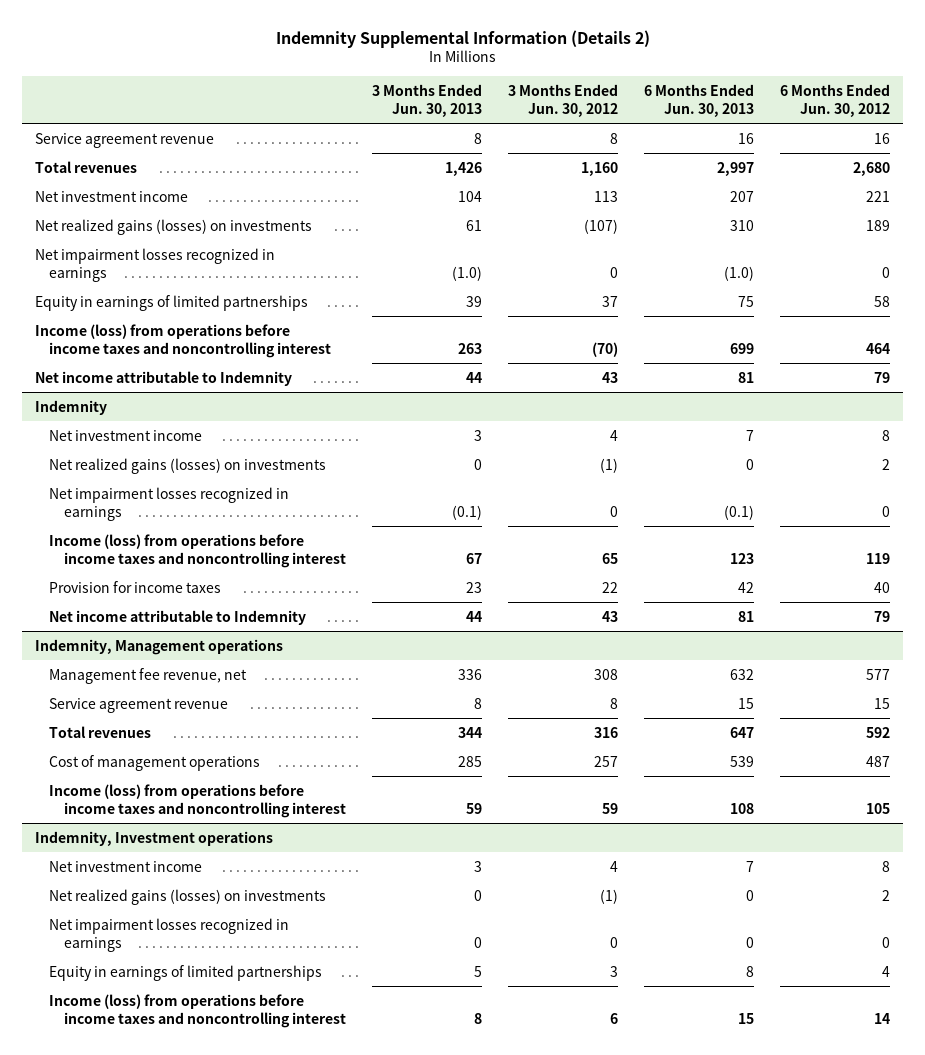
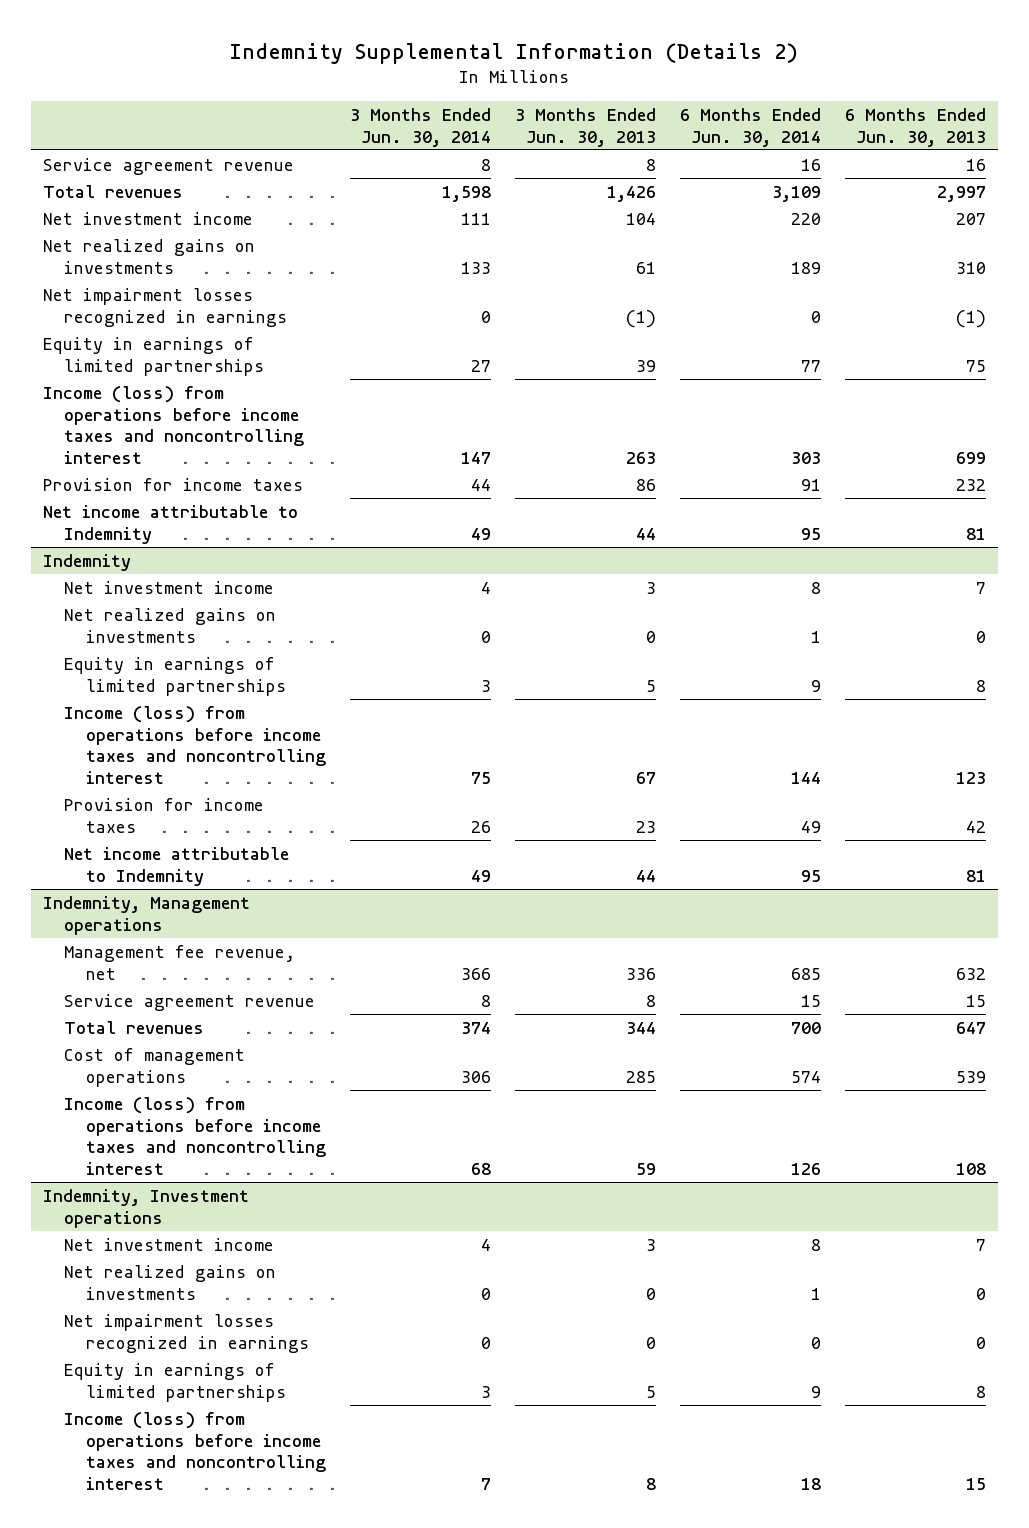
[507,83,618,117] 3 Months Ended Jun. 30, 2012 -> none
[780,83,891,117] 6 Months Ended Jun. 30, 2012 -> none
none -> [349,107,491,147] 3 Months Ended Jun. 30, 2014
none -> [680,107,822,147] 6 Months Ended Jun. 30, 2014
[35,218,313,235] Net realized gains (losses) on investments -> [42,238,255,274] Net realized gains on investments
[451,265,482,281] (1.0) -> [626,309,657,328] (1)
[724,265,755,281] (1.0) -> [956,309,987,328] (1)
none -> [42,477,303,491] Provision for income taxes
[49,486,290,521] Net impairment losses recognized in earnings -> none
[49,457,327,474] Net realized gains (losses) on investments -> [64,607,277,643] Net realized gains on investments
none -> [64,656,286,696] Equity in earnings of limited partnerships
[49,888,327,905] Net realized gains (losses) on investments -> [64,1264,277,1300] Net realized gains on investments

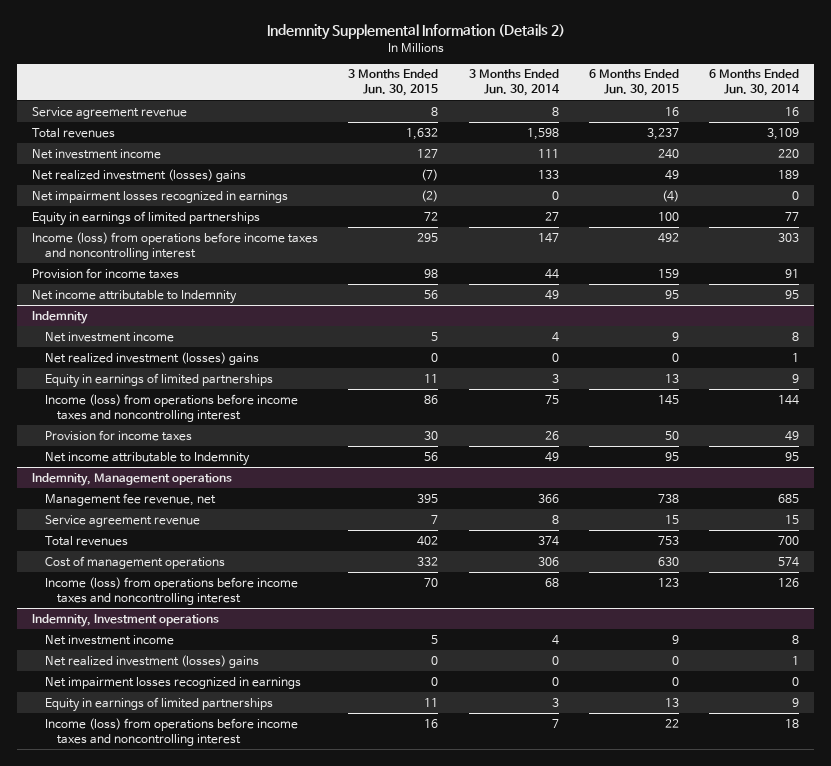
[515,107,657,147] 3 Months Ended Jun. 30, 2013 -> none
[845,107,987,147] 6 Months Ended Jun. 30, 2013 -> none
none -> [348,69,439,97] 3 Months Ended Jun. 30, 2015
none -> [588,69,679,97] 6 Months Ended Jun. 30, 2015
[42,238,255,274] Net realized gains on investments -> [32,168,247,182] Net realized investment (losses) gains
[64,607,277,643] Net realized gains on investments -> [44,351,259,365] Net realized investment (losses) gains
[64,1264,277,1300] Net realized gains on investments -> [44,654,259,668] Net realized investment (losses) gains

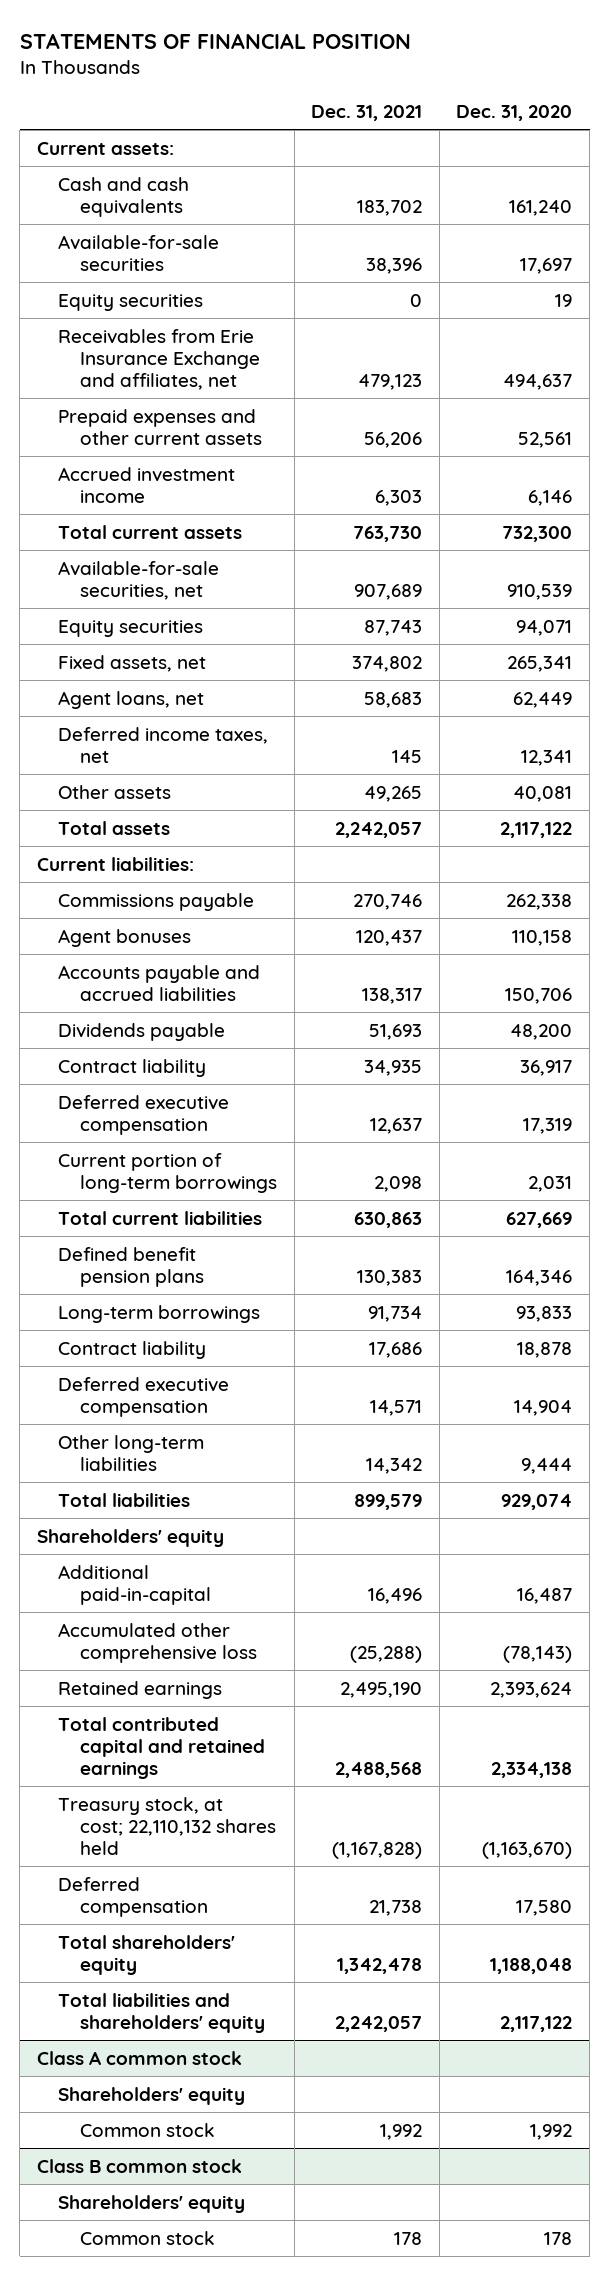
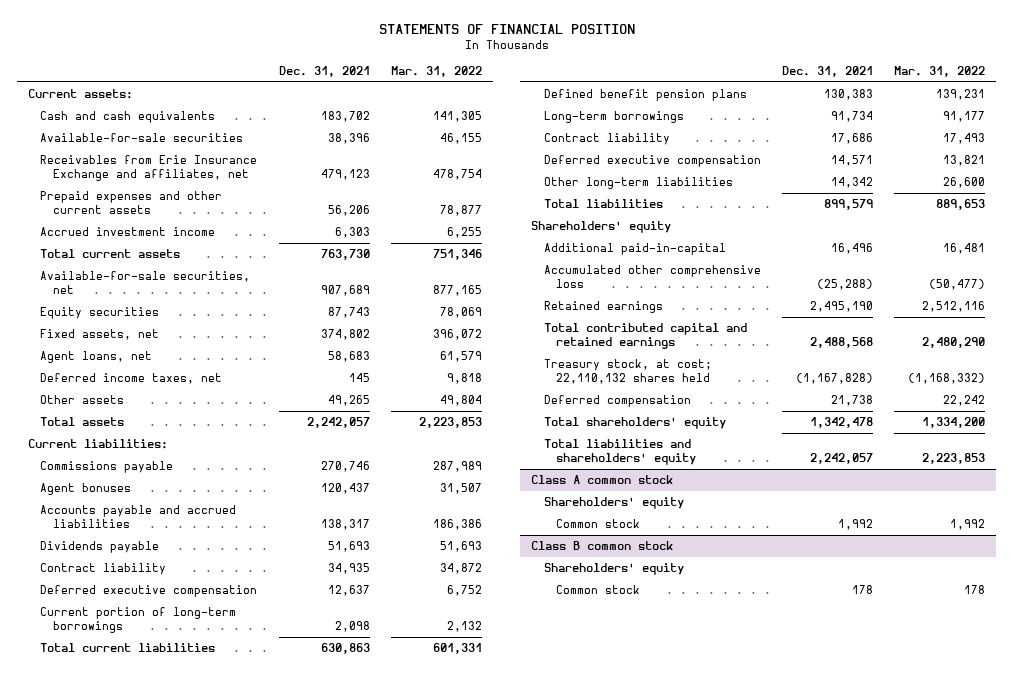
[456,104,573,121] Dec. 31, 2020 -> none
none -> [391,65,483,77] Mar. 31, 2022
[58,293,204,311] Equity securities -> none

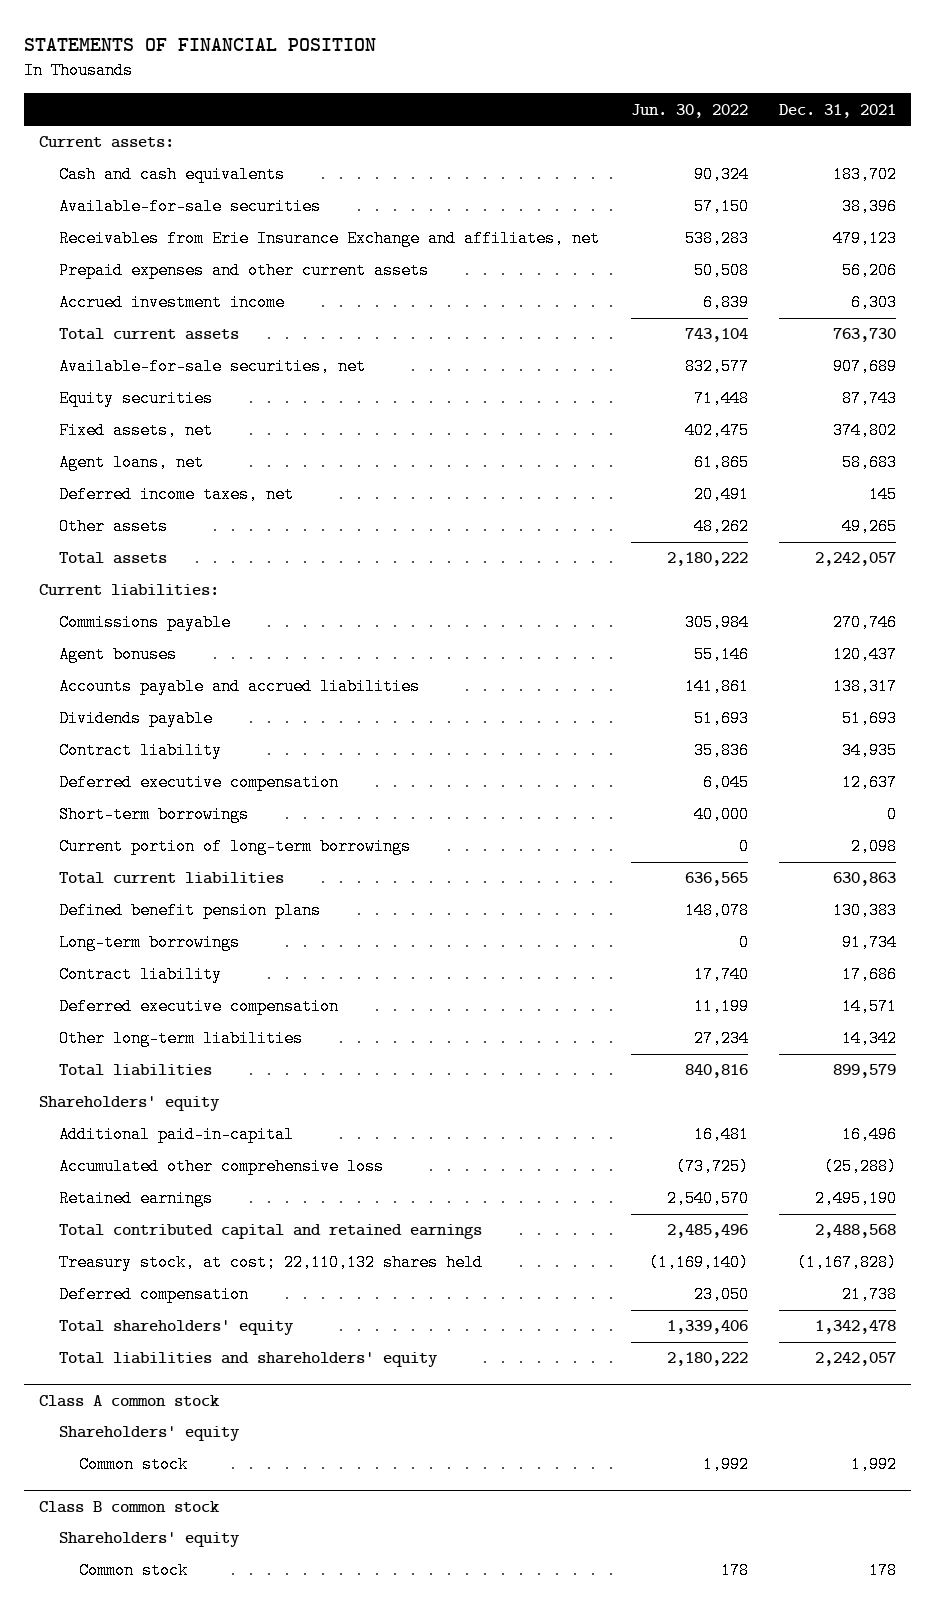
[391,65,483,77] Mar. 31, 2022 -> none
none -> [630,103,748,118] Jun. 30, 2022
none -> [59,806,250,824] Short-term borrowings

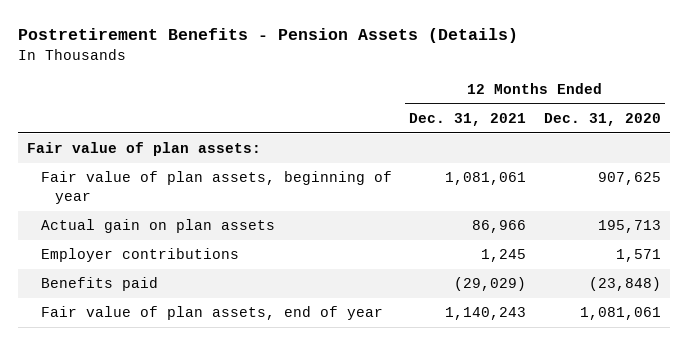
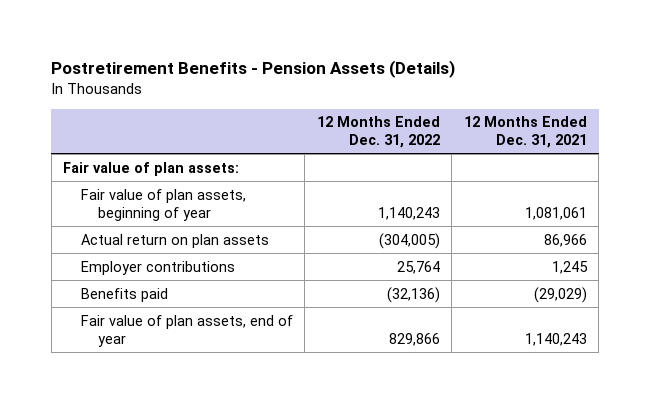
[544,113,662,127] Dec. 31, 2020 -> none
none -> [316,116,440,149] 12 Months Ended Dec. 31, 2022
[40,219,275,234] Actual gain on plan assets -> [80,233,269,248] Actual return on plan assets

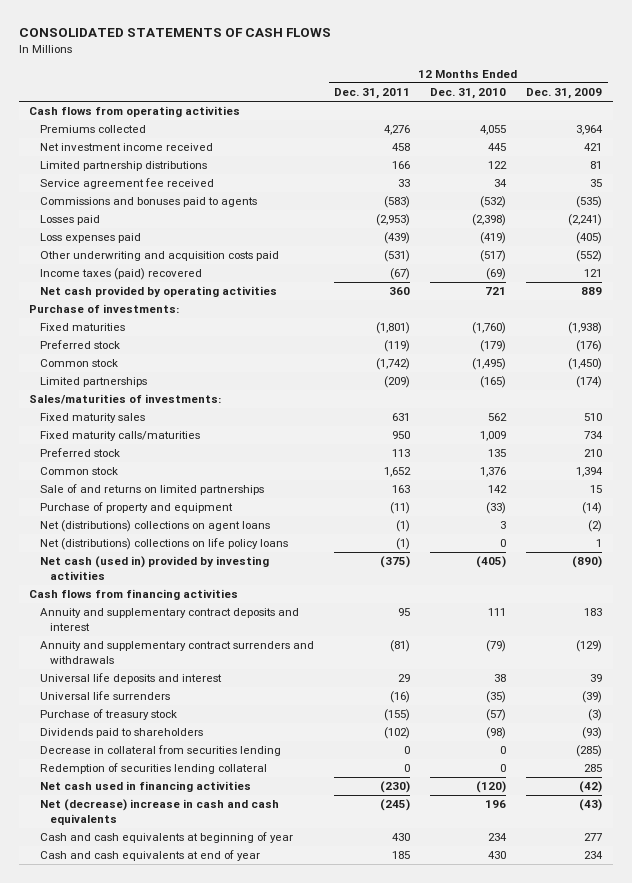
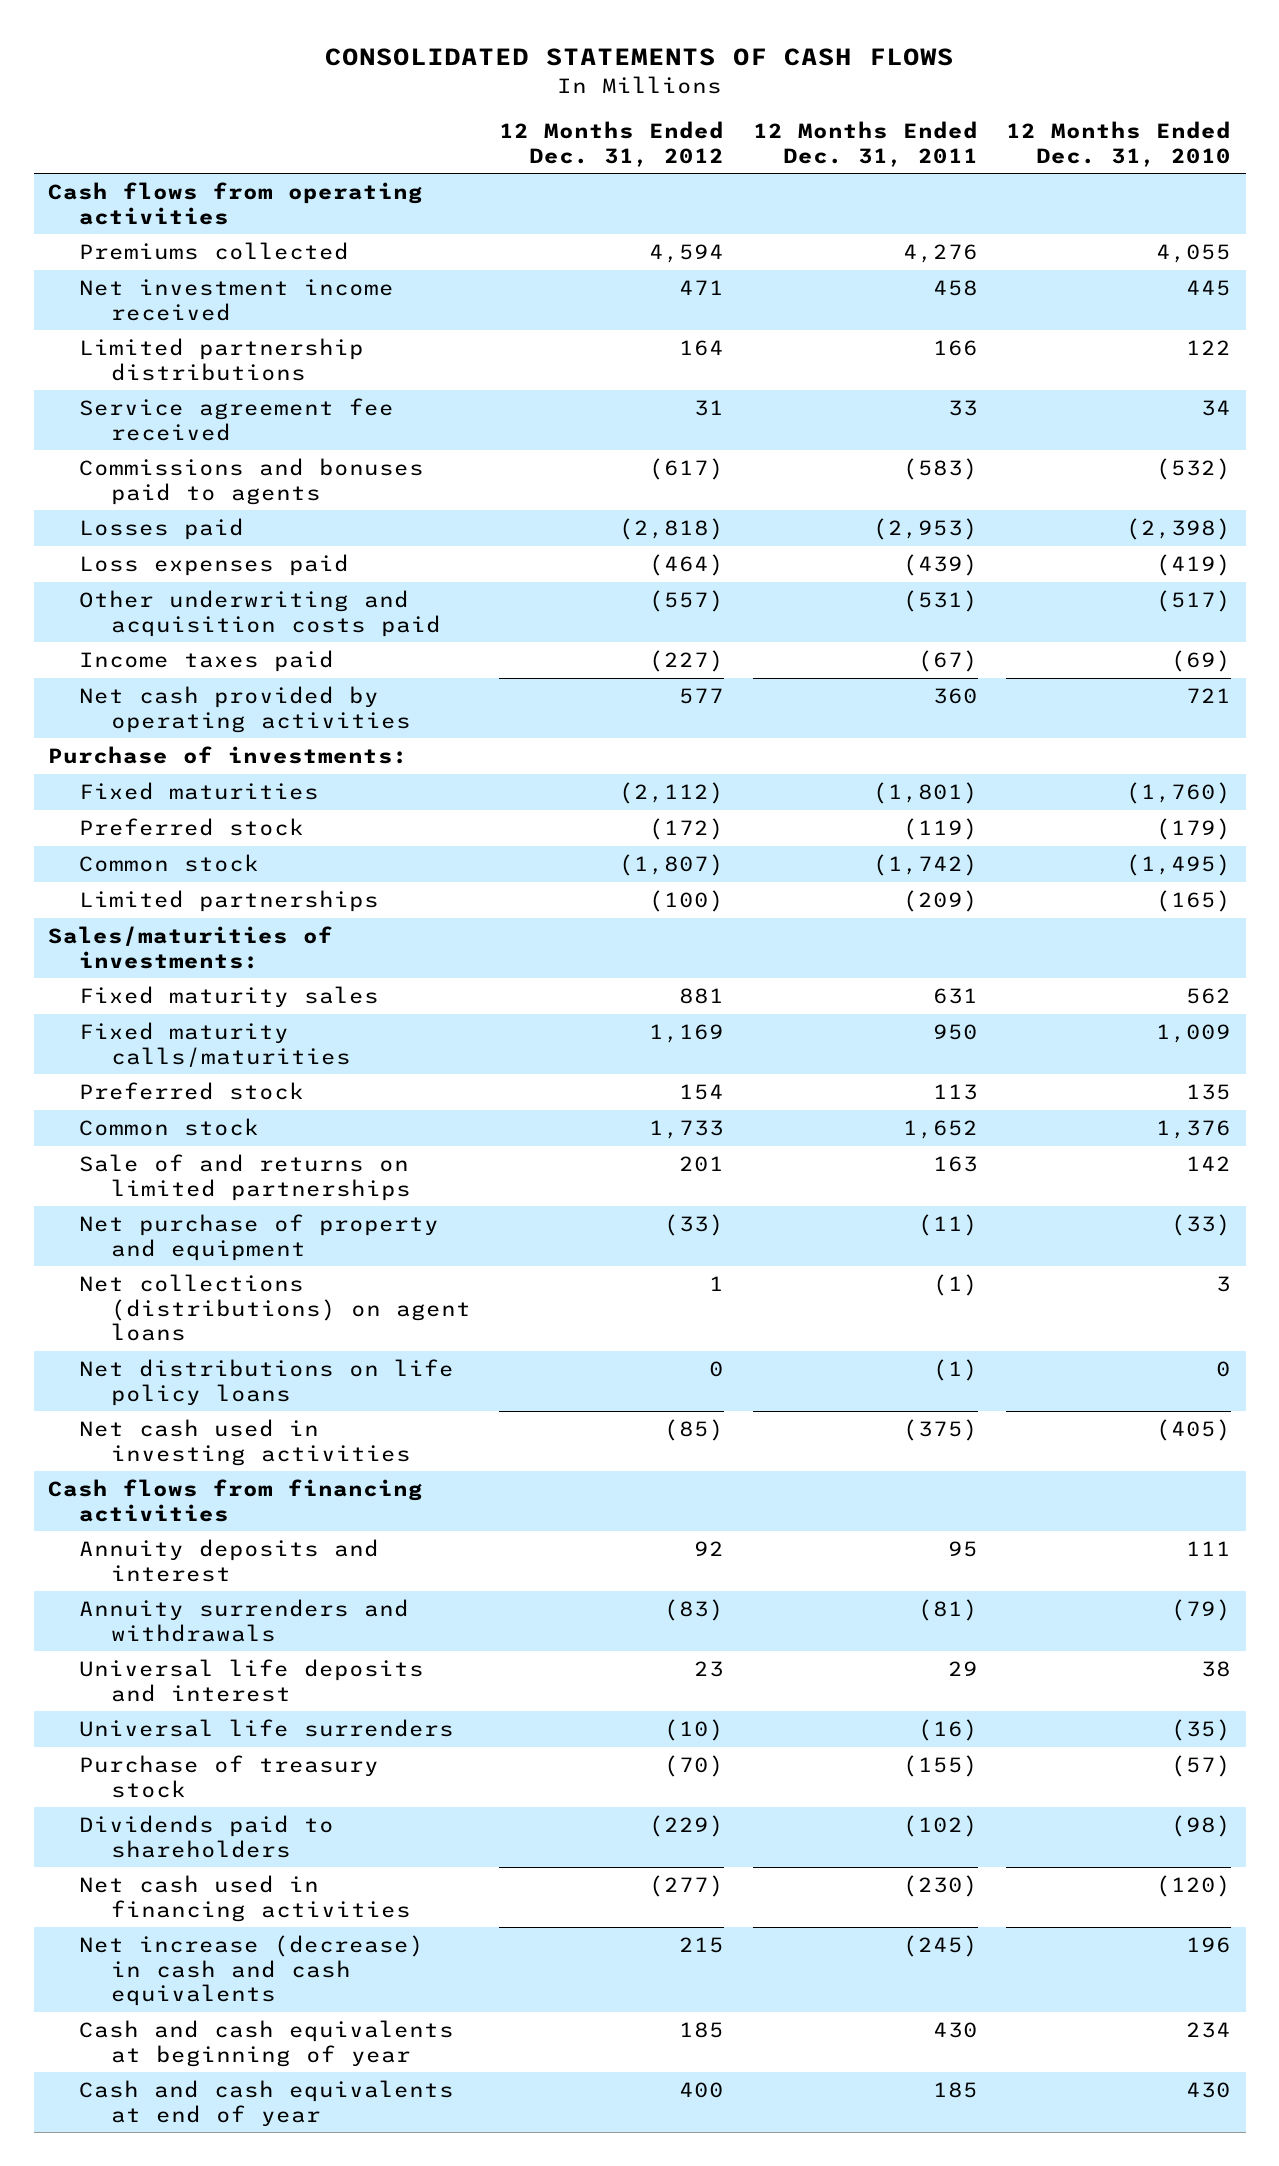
[526,88,603,100] Dec. 31, 2009 -> none
none -> [499,121,725,167] 12 Months Ended Dec. 31, 2012
[39,268,202,281] Income taxes (paid) recovered -> [79,649,335,672] Income taxes paid
[39,502,233,514] Purchase of property and equipment -> [79,1213,440,1261] Net purchase of property and equipment
[39,520,270,533] Net (distributions) collections on agent loans -> [79,1273,471,1342] Net collections (distributions) on agent loans
[39,538,288,551] Net (distributions) collections on life policy loans -> [79,1358,455,1406] Net distributions on life policy loans
[39,556,269,580] Net cash (used in) provided by investing activities -> [79,1418,411,1466] Net cash used in investing activities
[39,608,299,631] Annuity and supplementary contract deposits and interest -> [79,1538,380,1582] Annuity deposits and interest
[39,641,314,664] Annuity and supplementary contract surrenders and withdrawals -> [79,1598,410,1642] Annuity surrenders and withdrawals
[39,745,281,757] Decrease in collateral from securities lending -> none
[39,763,267,775] Redemption of securities lending collateral -> none
[39,799,279,825] Net (decrease) increase in cash and cash equivalents -> [79,1934,425,2007] Net increase (decrease) in cash and cash equivalents

